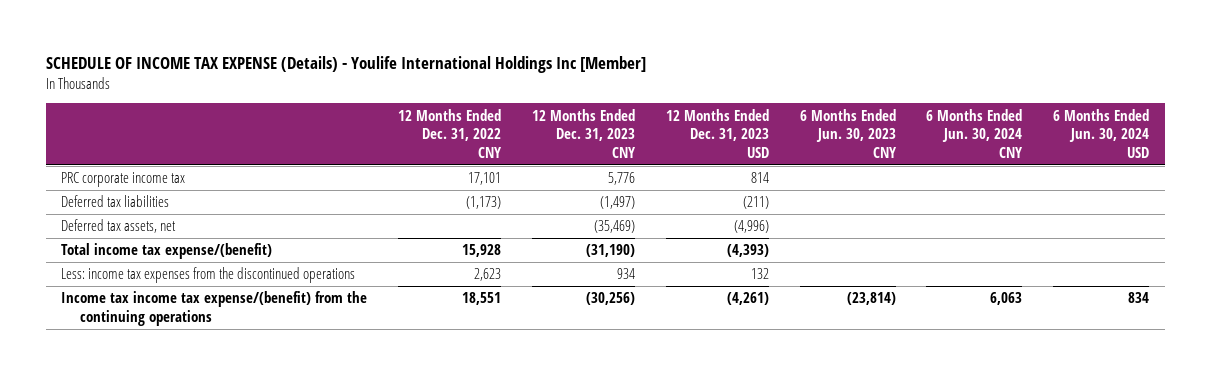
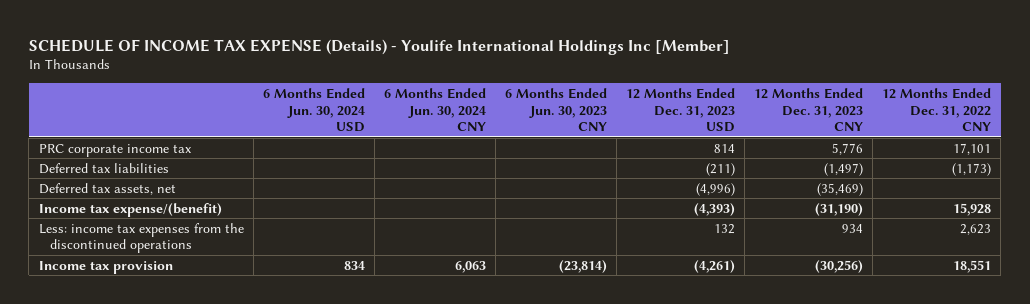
[61,243,273,260] Total income tax expense/(benefit) -> [38,202,222,217] Income tax expense/(benefit)
[61,291,368,326] Income tax income tax expense/(benefit) from the continuing operations -> [38,260,173,274] Income tax provision

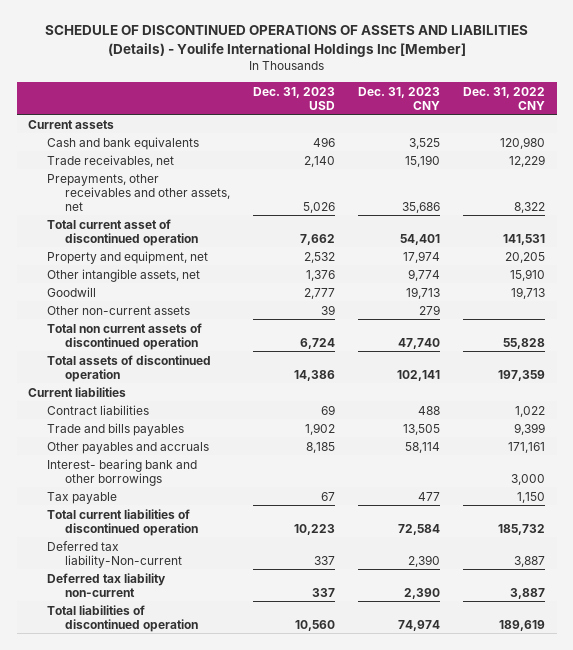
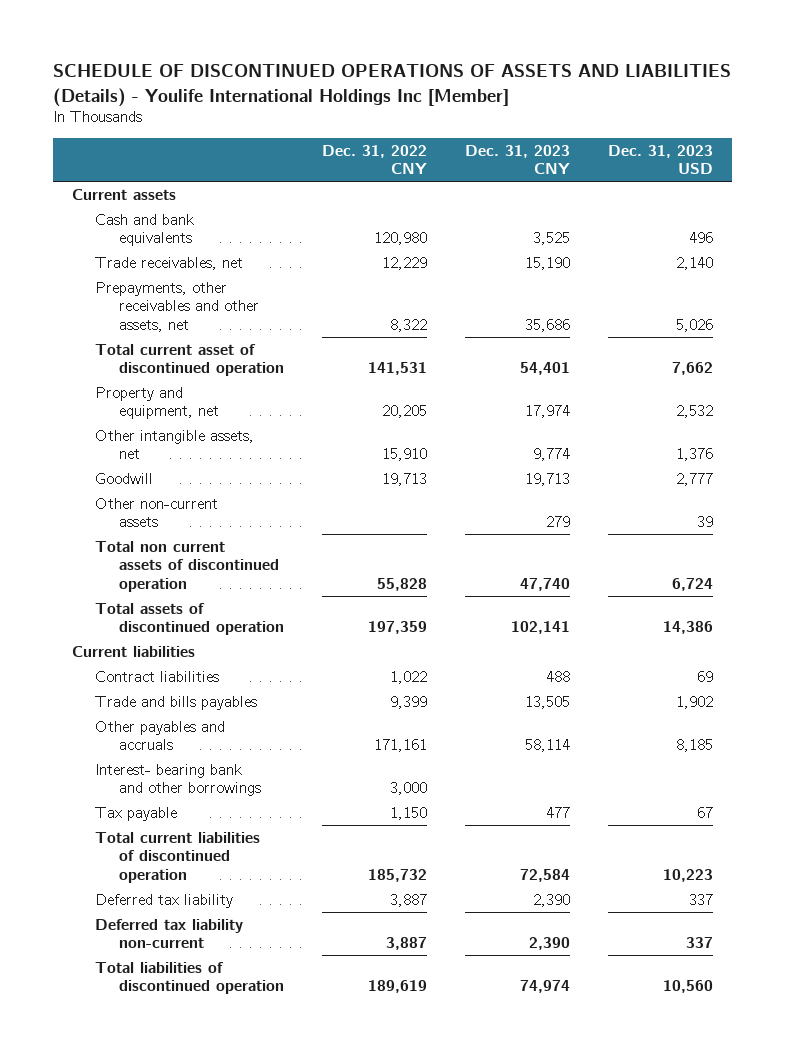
[46,540,183,568] Deferred tax liability-Non-current -> [95,893,234,908] Deferred tax liability

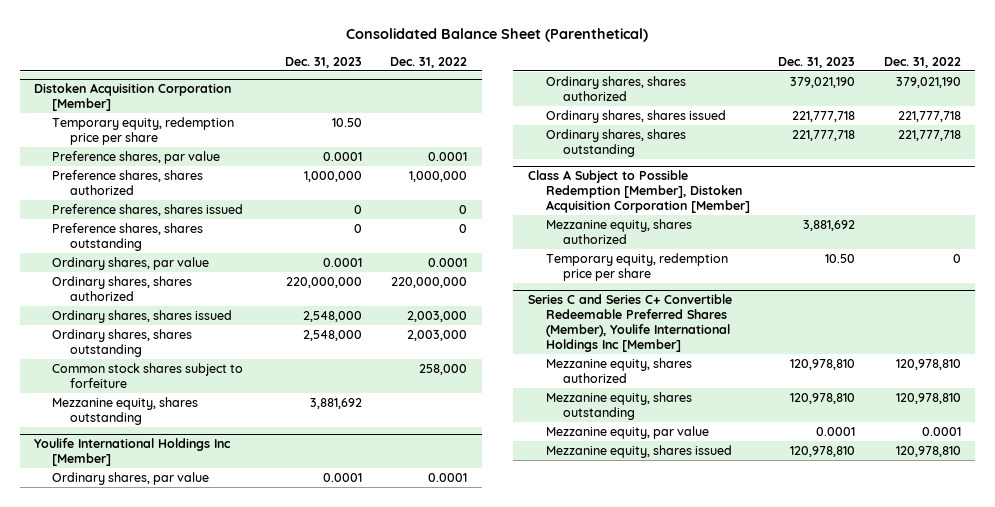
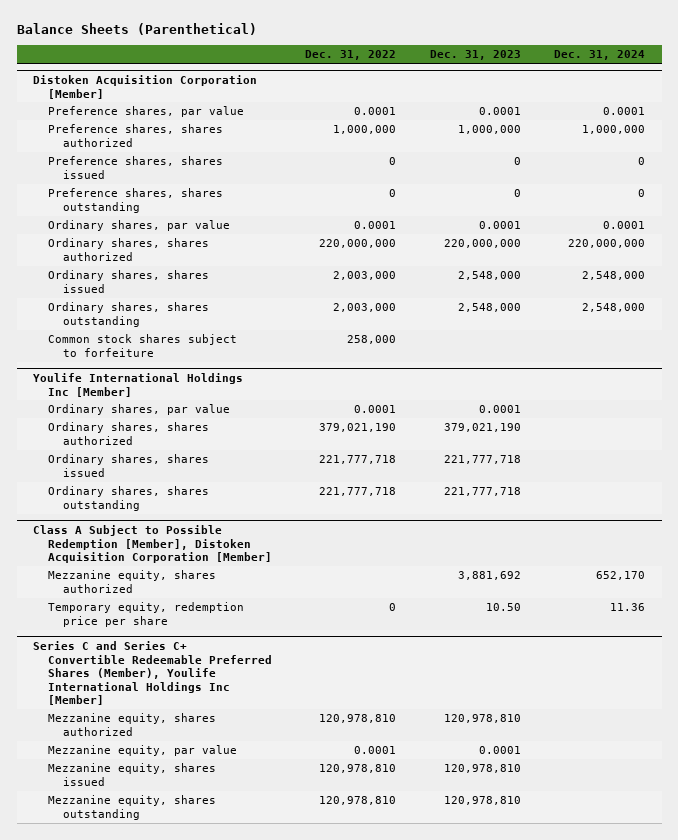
[346,28,649,43] Consolidated Balance Sheet (Parenthetical) -> [16,23,257,36] Balance Sheets (Parenthetical)
none -> [553,50,645,61] Dec. 31, 2024
[51,117,234,145] Temporary equity, redemption price per share -> none
[51,397,198,425] Mezzanine equity, shares outstanding -> none
[545,392,692,420] Mezzanine equity, shares outstanding -> [48,795,217,820] Mezzanine equity, shares outstanding

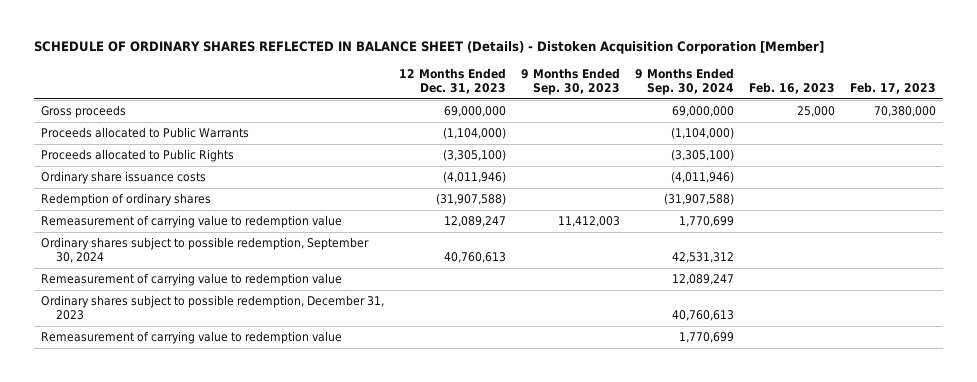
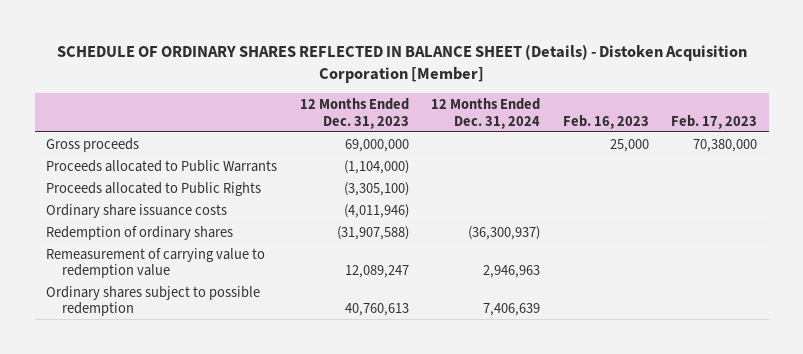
[521,67,621,95] 9 Months Ended Sep. 30, 2023 -> none
[635,67,735,95] 9 Months Ended Sep. 30, 2024 -> none
none -> [431,97,541,129] 12 Months Ended Dec. 31, 2024
[41,273,343,287] Remeasurement of carrying value to redemption value -> none
[41,295,385,321] Ordinary shares subject to possible redemption, December 31, 2023 -> none
[41,331,343,345] Remeasurement of carrying value to redemption value -> none
[41,237,370,264] Ordinary shares subject to possible redemption, September 30, 2024 -> [45,285,260,317] Ordinary shares subject to possible redemption

